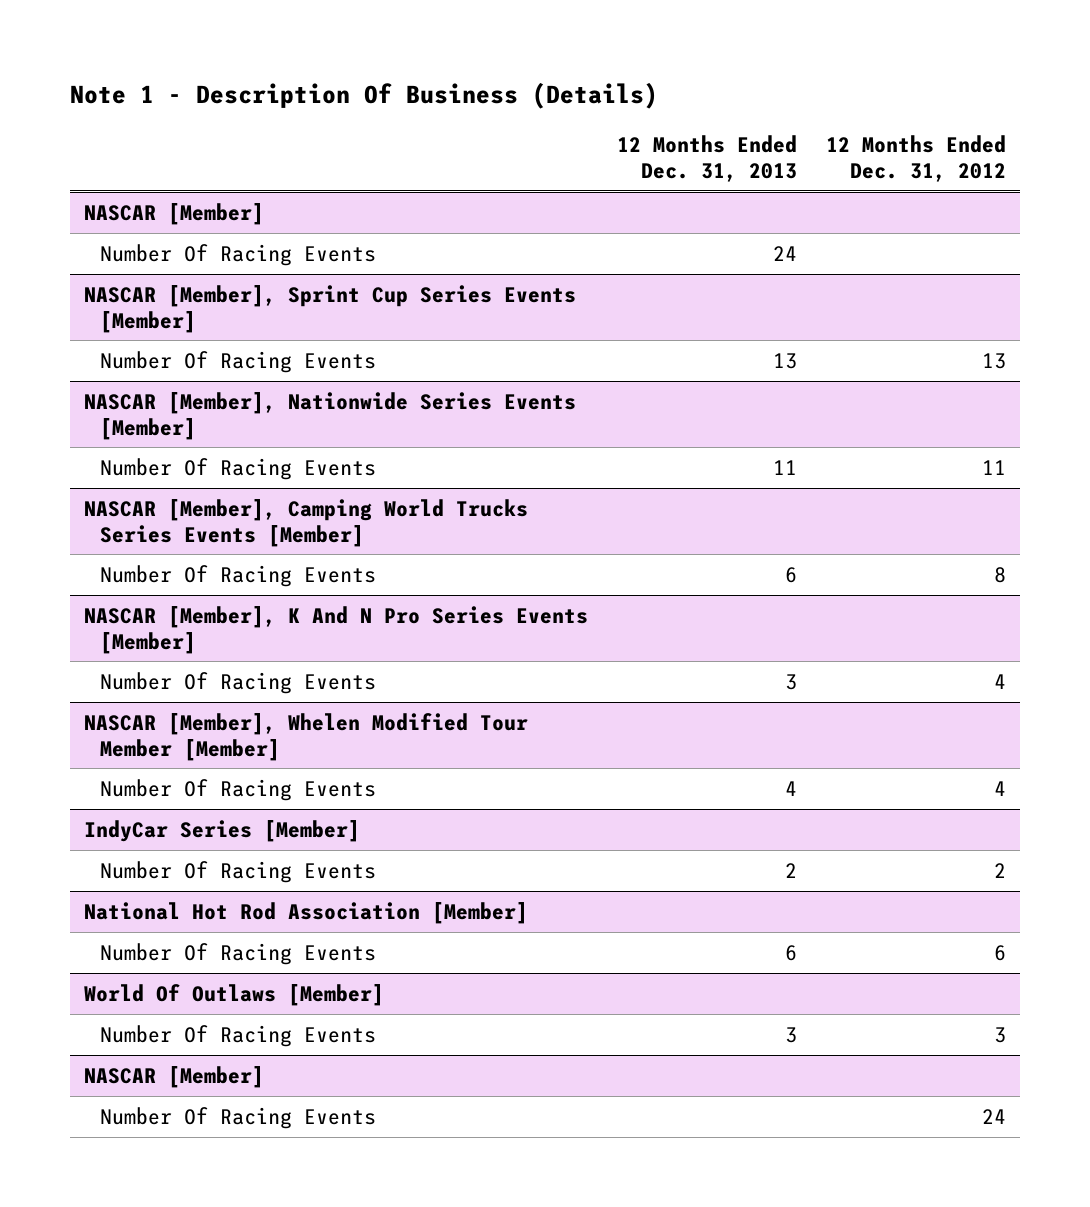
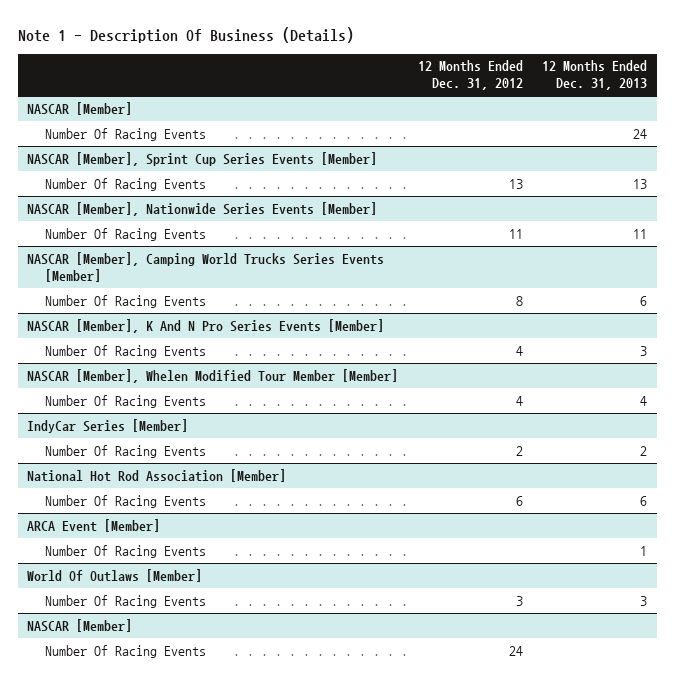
none -> [27,518,161,532] ARCA Event [Member]
none -> [45,544,207,558] Number Of Racing Events

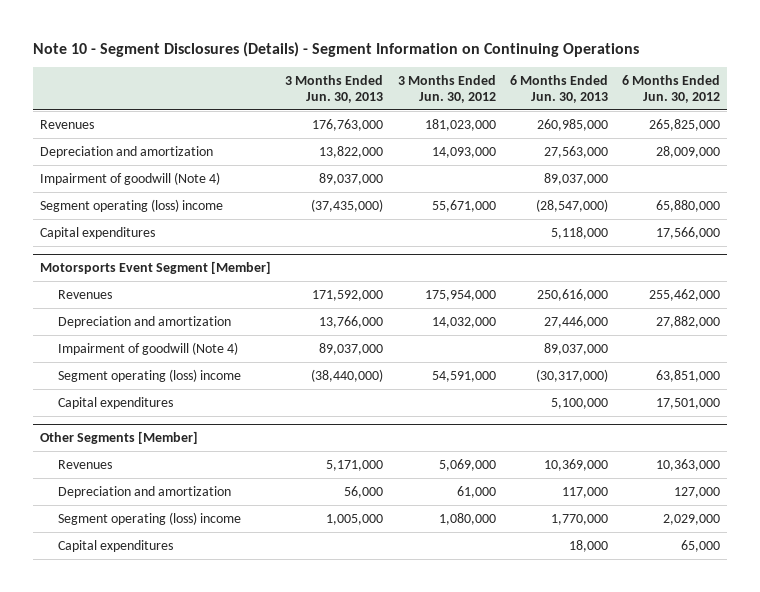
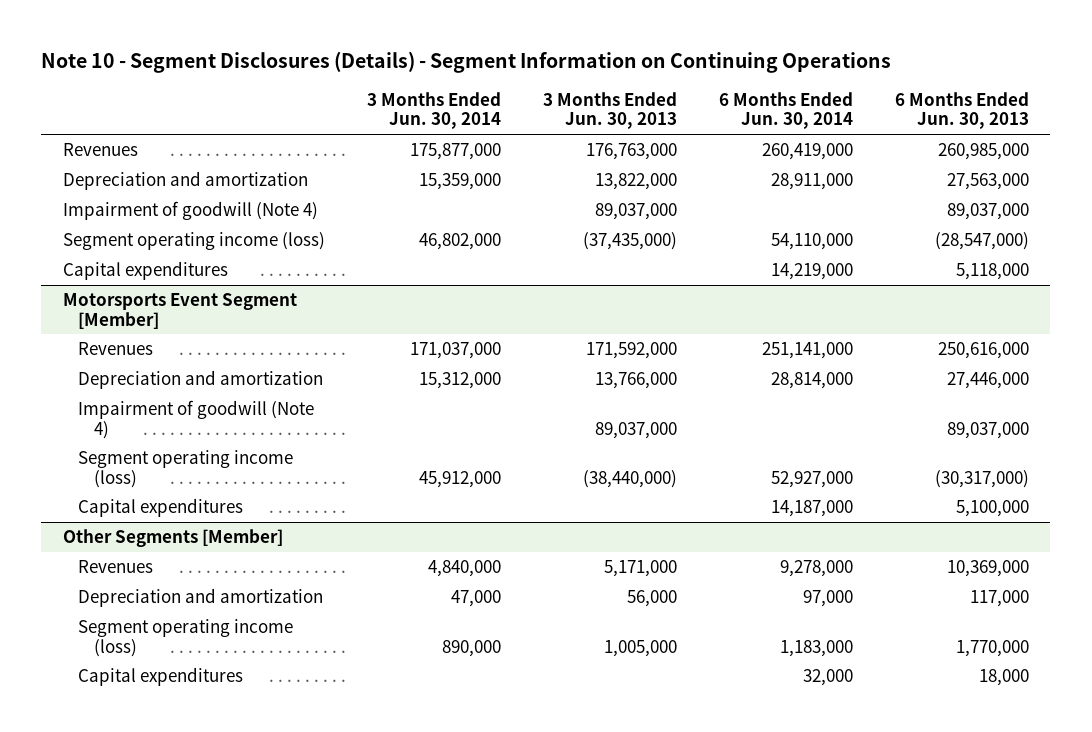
[397,74,496,103] 3 Months Ended Jun. 30, 2012 -> none
[621,74,720,103] 6 Months Ended Jun. 30, 2012 -> none
none -> [366,91,501,130] 3 Months Ended Jun. 30, 2014
none -> [718,91,853,130] 6 Months Ended Jun. 30, 2014
[40,198,224,212] Segment operating (loss) income -> [62,232,325,251] Segment operating income (loss)
[57,368,241,382] Segment operating (loss) income -> [78,450,294,488] Segment operating income (loss)
[57,511,241,525] Segment operating (loss) income -> [78,619,294,657] Segment operating income (loss)

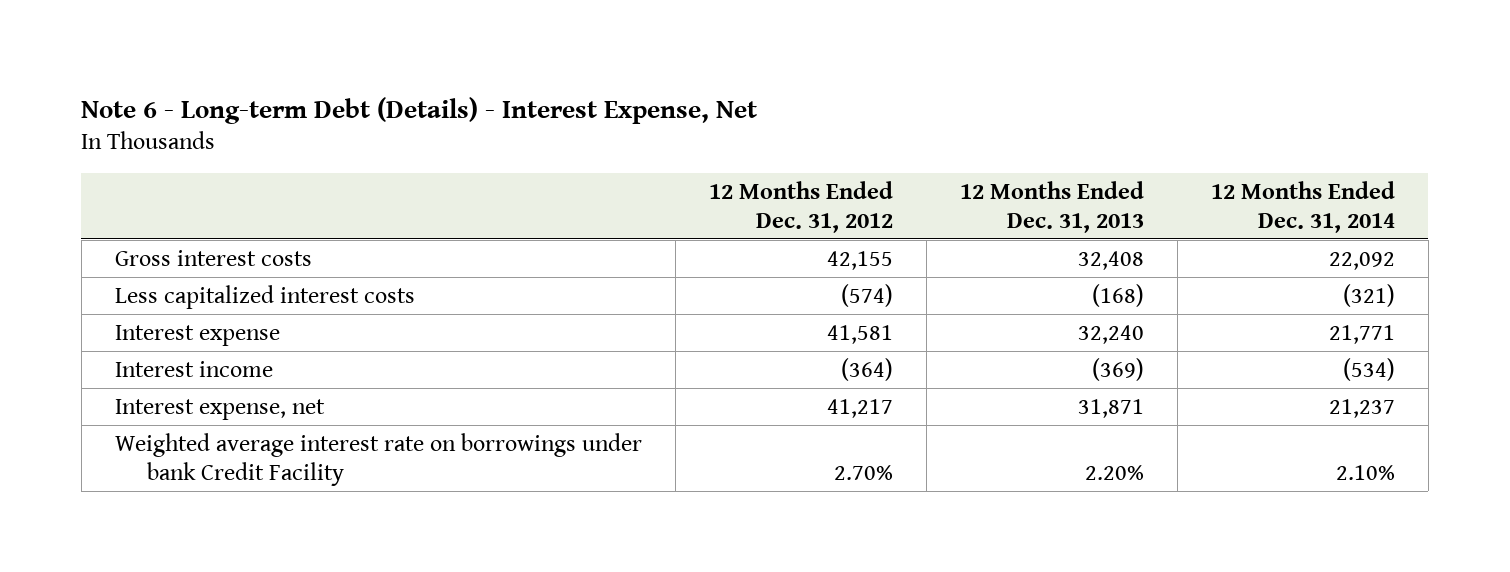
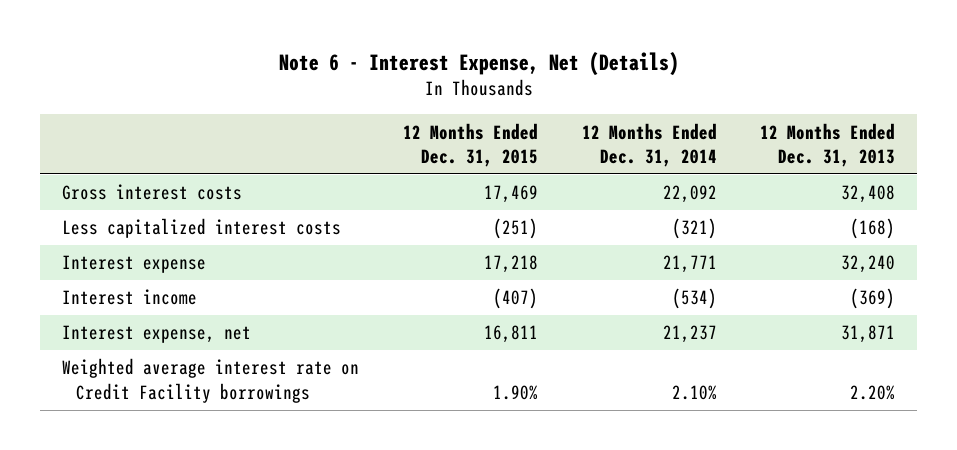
[81,96,758,124] Note 6 - Long-term Debt (Details) - Interest Expense, Net -> [278,51,679,76] Note 6 - Interest Expense, Net (Details)
[708,180,893,233] 12 Months Ended Dec. 31, 2012 -> none
none -> [402,122,538,168] 12 Months Ended Dec. 31, 2015
[114,432,642,486] Weighted average interest rate on borrowings under bank Credit Facility -> [61,358,359,403] Weighted average interest rate on Credit Facility borrowings

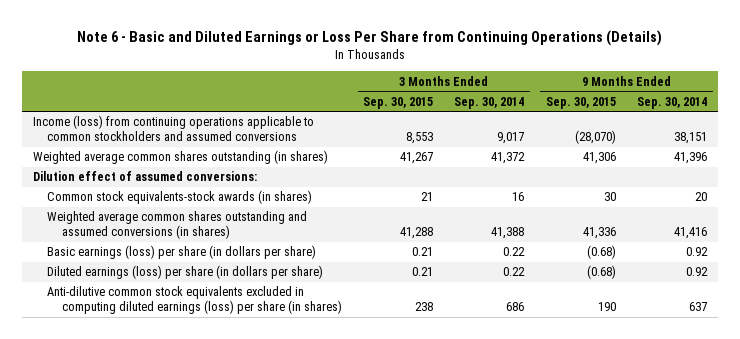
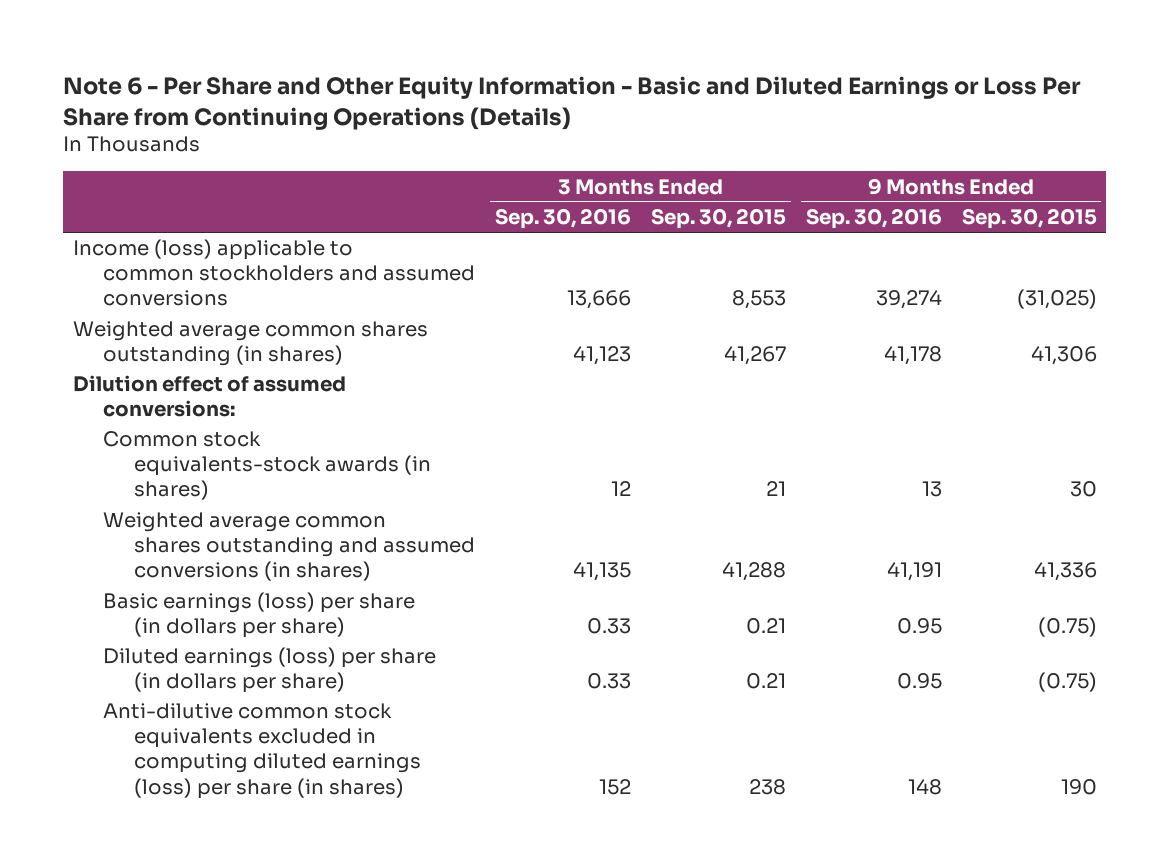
[77,29,663,46] Note 6 - Basic and Diluted Earnings or Loss Per Share from Continuing Operations (Details) -> [63,76,1082,130] Note 6 - Per Share and Other Equity Information - Basic and Diluted Earnings or Loss Per Share from Continuing Operations (Details)
[454,96,525,109] Sep. 30, 2014 -> none
[637,96,708,109] Sep. 30, 2014 -> none
none -> [495,208,632,230] Sep. 30, 2016
none -> [805,208,942,230] Sep. 30, 2016
[32,115,314,142] Income (loss) from continuing operations applicable to common stockholders and assumed conversions -> [73,239,476,307] Income (loss) applicable to common stockholders and assumed conversions
[574,130,616,145] (28,070) -> [1016,289,1097,310] (31,025)
[586,245,616,260] (0.68) -> [1037,617,1097,638] (0.75)
[586,265,616,280] (0.68) -> [1037,672,1097,693] (0.75)

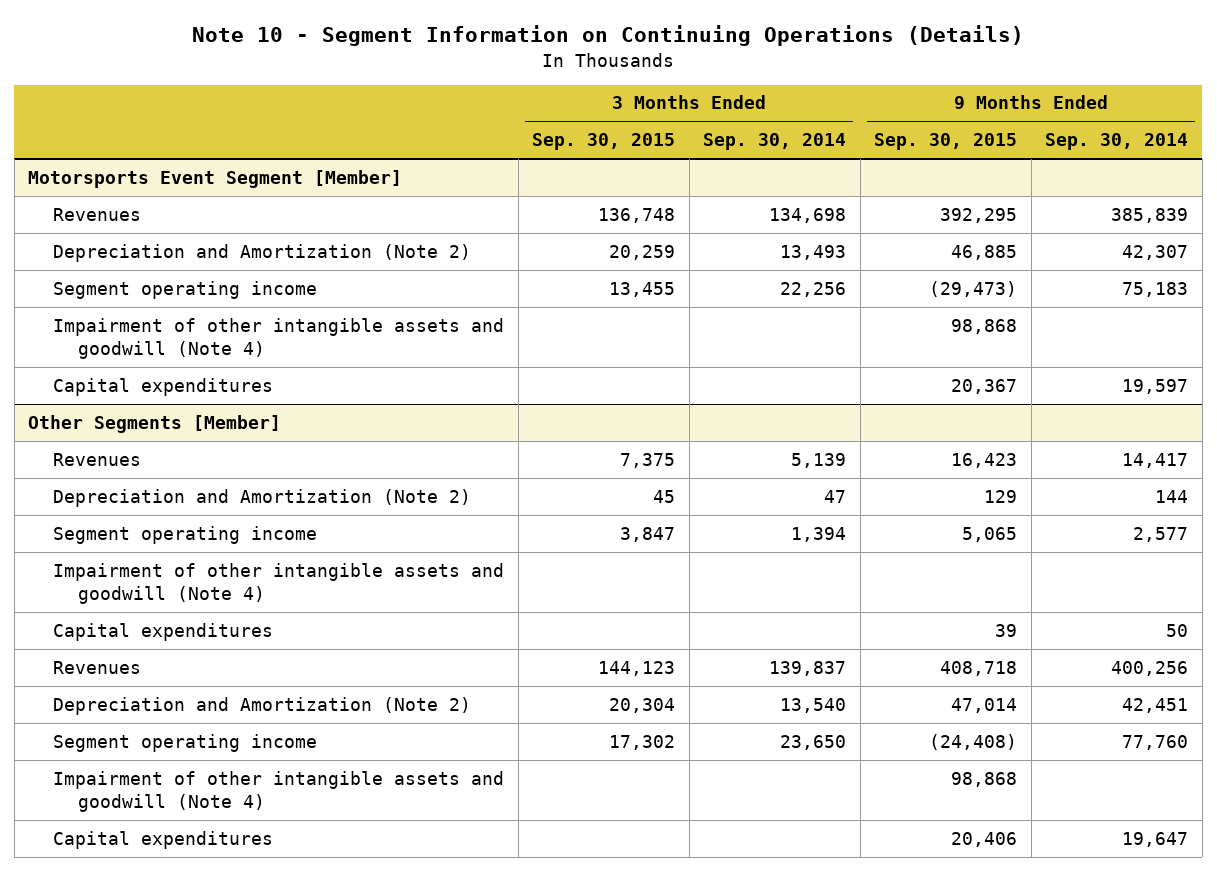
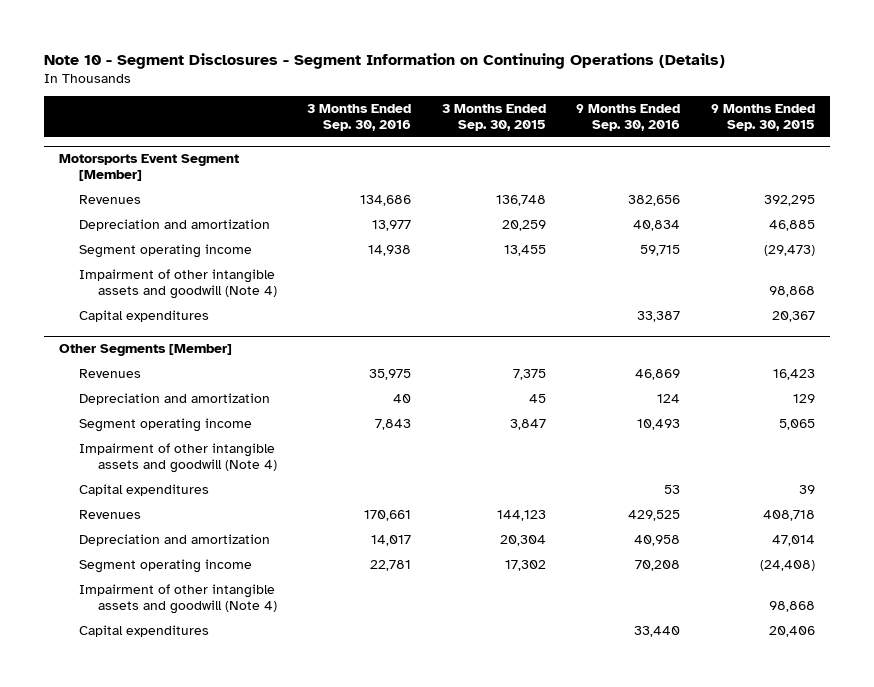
[192,25,1025,47] Note 10 - Segment Information on Continuing Operations (Details) -> [43,52,725,69] Note 10 - Segment Disclosures - Segment Information on Continuing Operations (Details)
[703,133,847,151] Sep. 30, 2014 -> none
[1045,133,1189,151] Sep. 30, 2014 -> none
none -> [307,103,412,131] 3 Months Ended Sep. 30, 2016
none -> [576,103,681,131] 9 Months Ended Sep. 30, 2016
[53,243,472,262] Depreciation and Amortization (Note 2) -> [78,218,270,231] Depreciation and amortization
[53,488,472,507] Depreciation and Amortization (Note 2) -> [78,392,270,405] Depreciation and amortization
[53,696,472,715] Depreciation and Amortization (Note 2) -> [78,533,270,546] Depreciation and amortization

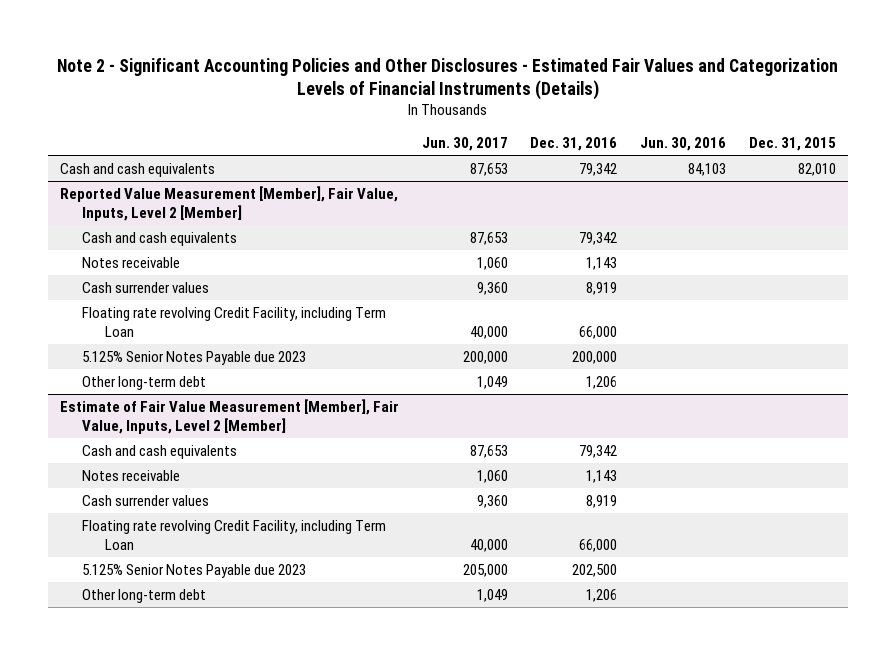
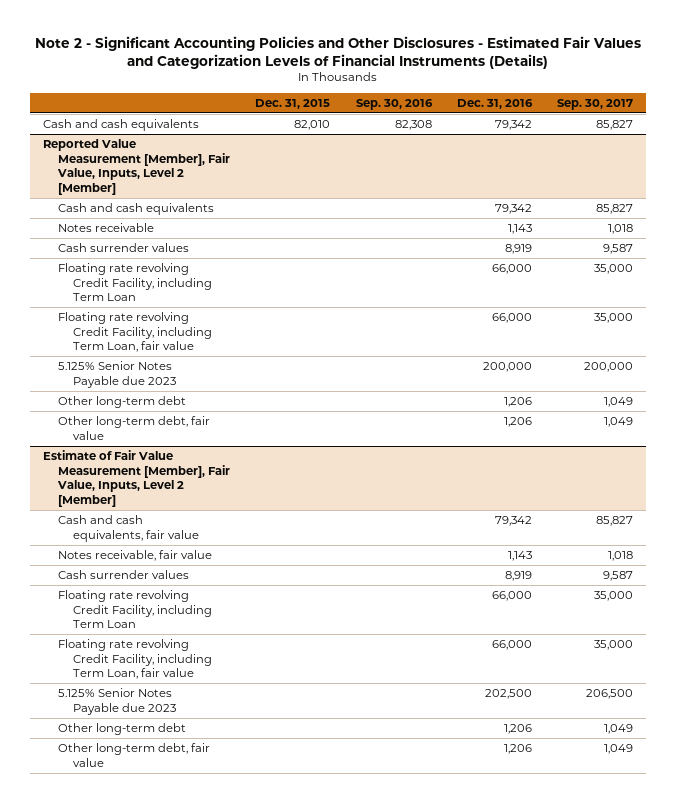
[421,137,508,152] Jun. 30, 2017 -> none
[640,137,727,152] Jun. 30, 2016 -> none
none -> [355,98,433,110] Sep. 30, 2016
none -> [557,98,634,110] Sep. 30, 2017
none -> [57,311,213,353] Floating rate revolving Credit Facility, including Term Loan, fair value
none -> [57,415,210,440] Other long-term debt, fair value
[82,444,238,459] Cash and cash equivalents -> [57,514,200,542] Cash and cash equivalents, fair value
[82,469,181,481] Notes receivable -> [57,549,212,561] Notes receivable, fair value
none -> [57,638,213,680] Floating rate revolving Credit Facility, including Term Loan, fair value
none -> [57,742,210,767] Other long-term debt, fair value

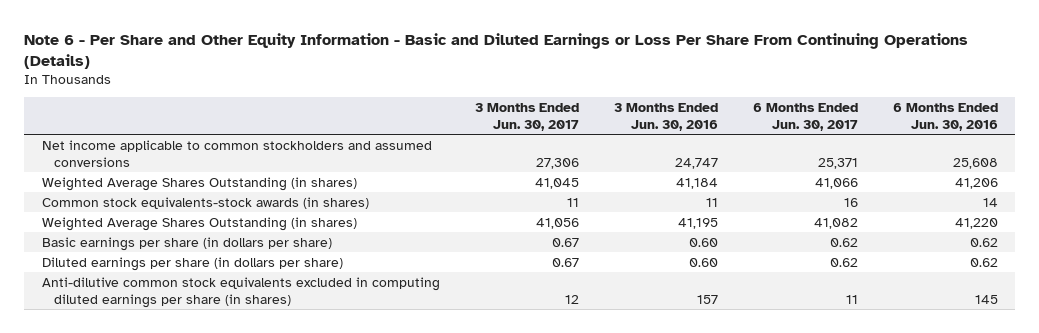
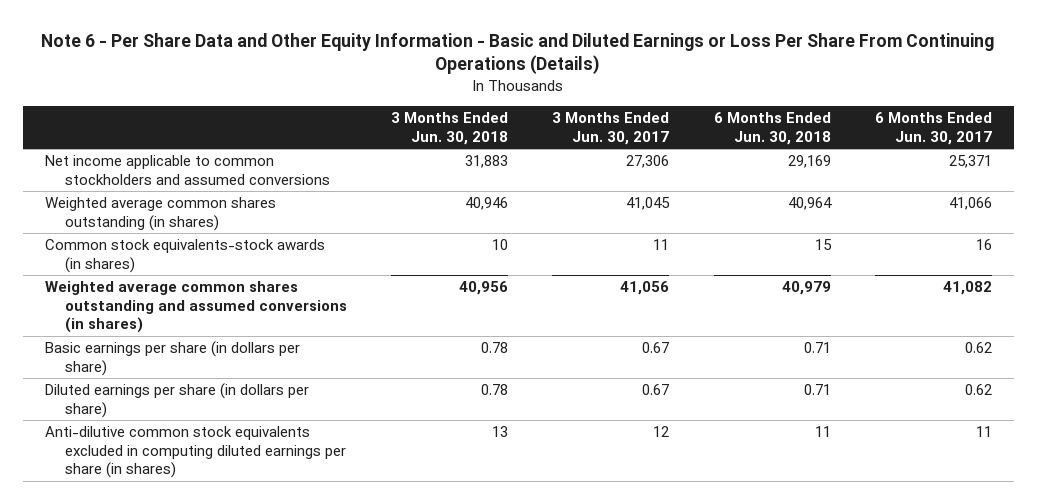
[24,33,969,69] Note 6 - Per Share and Other Equity Information - Basic and Diluted Earnings or Loss Per Share From Continuing Operations (Details) -> [41,32,995,75] Note 6 - Per Share Data and Other Equity Information - Basic and Diluted Earnings or Loss Per Share From Continuing Operations (Details)
[613,102,718,131] 3 Months Ended Jun. 30, 2016 -> none
[892,102,998,131] 6 Months Ended Jun. 30, 2016 -> none
none -> [391,112,509,145] 3 Months Ended Jun. 30, 2018
none -> [713,112,831,145] 6 Months Ended Jun. 30, 2018
[41,176,357,191] Weighted Average Shares Outstanding (in shares) -> [45,197,277,231] Weighted average common shares outstanding (in shares)
[41,216,357,231] Weighted Average Shares Outstanding (in shares) -> [45,281,348,334] Weighted average common shares outstanding and assumed conversions (in shares)

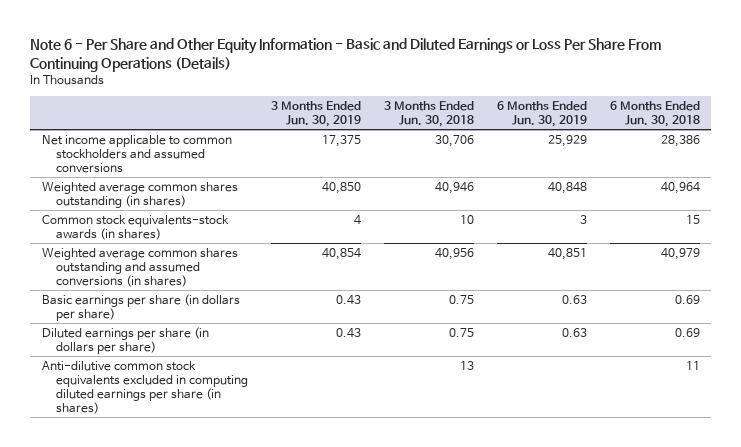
[41,32,995,75] Note 6 - Per Share Data and Other Equity Information - Basic and Diluted Earnings or Loss Per Share From Continuing Operations (Details) -> [30,37,662,72] Note 6 - Per Share and Other Equity Information - Basic and Diluted Earnings or Loss Per Share From Continuing Operations (Details)
[552,112,670,145] 3 Months Ended Jun. 30, 2017 -> none
[874,112,992,145] 6 Months Ended Jun. 30, 2017 -> none
none -> [270,100,361,128] 3 Months Ended Jun. 30, 2019
none -> [496,100,587,128] 6 Months Ended Jun. 30, 2019
[465,155,509,169] 31,883 -> [434,134,474,147] 30,706
[787,155,831,169] 29,169 -> [660,134,700,147] 28,386
[481,342,509,354] 0.78 -> [448,294,474,304] 0.75
[803,342,831,354] 0.71 -> [674,294,700,304] 0.69
[481,384,509,396] 0.78 -> [448,327,474,337] 0.75
[803,384,831,396] 0.71 -> [674,327,700,337] 0.69

